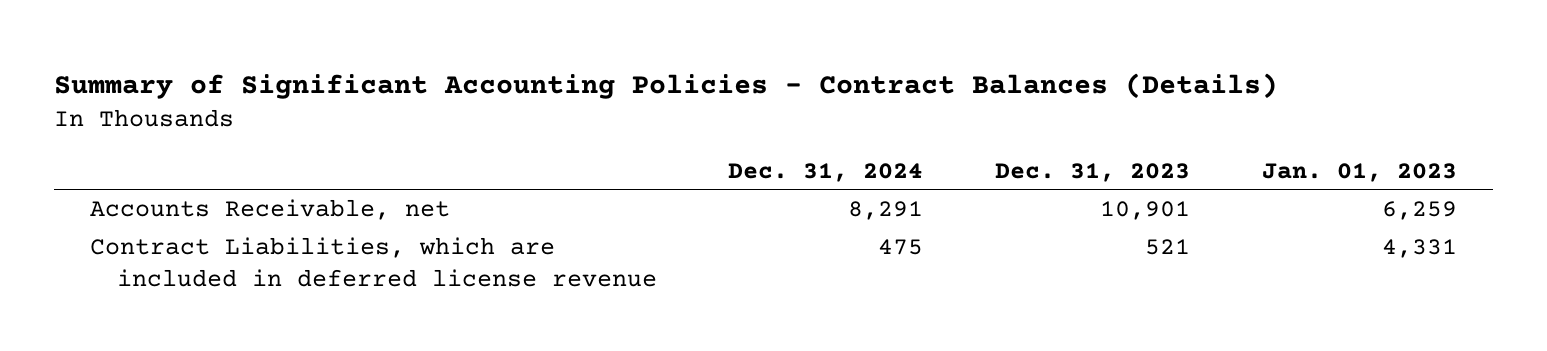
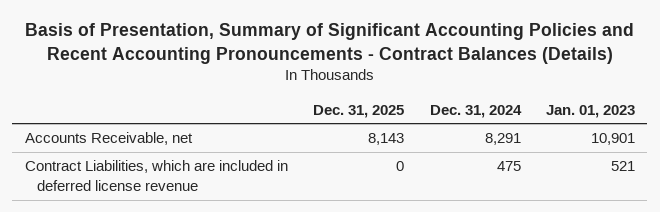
[54,72,1279,99] Summary of Significant Accounting Policies - Contract Balances (Details) -> [24,22,634,64] Basis of Presentation, Summary of Significant Accounting Policies and Recent Accounting Pronouncements - Contract Balances (Details)
[995,162,1191,182] Dec. 31, 2023 -> none
none -> [313,104,405,118] Dec. 31, 2025
[1381,201,1457,221] 6,259 -> [590,133,635,146] 10,901
[1381,239,1457,259] 4,331 -> [610,161,635,172] 521

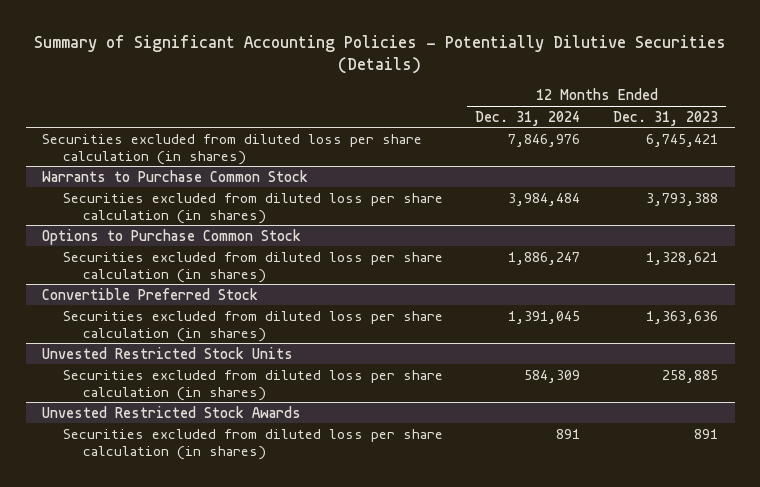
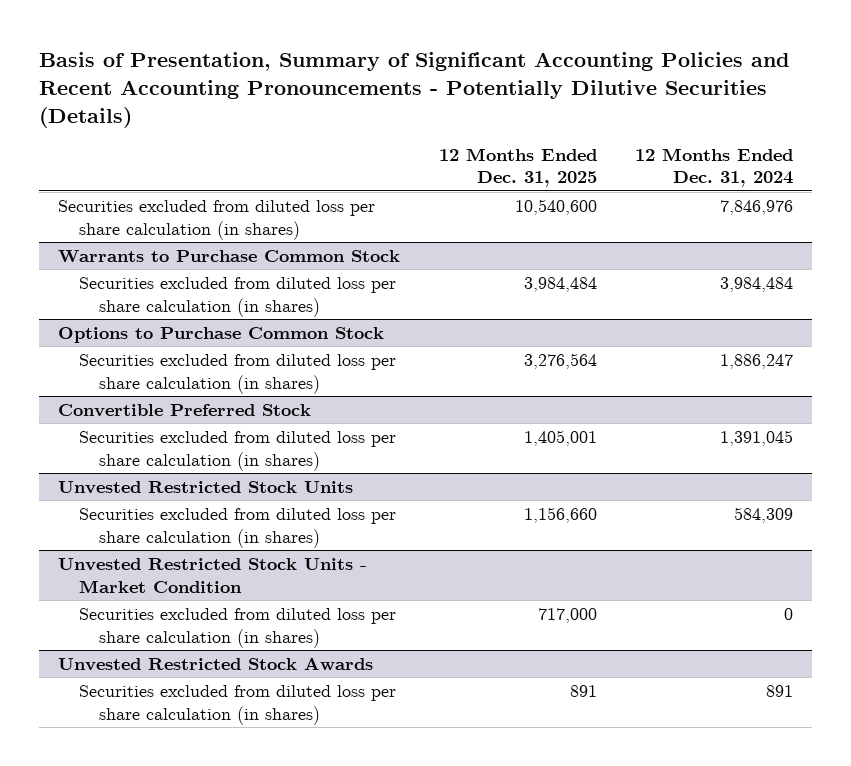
[34,34,727,75] Summary of Significant Accounting Policies - Potentially Dilutive Securities (Details) -> [39,52,790,128] Basis of Presentation, Summary of Significant Accounting Policies and Recent Accounting Pronouncements - Potentially Dilutive Securities (Details)
[613,110,719,126] Dec. 31, 2023 -> none
none -> [438,147,597,188] 12 Months Ended Dec. 31, 2025
none -> [58,557,368,593] Unvested Restricted Stock Units - Market Condition
none -> [78,607,396,648] Securities excluded from diluted loss per share calculation (in shares)

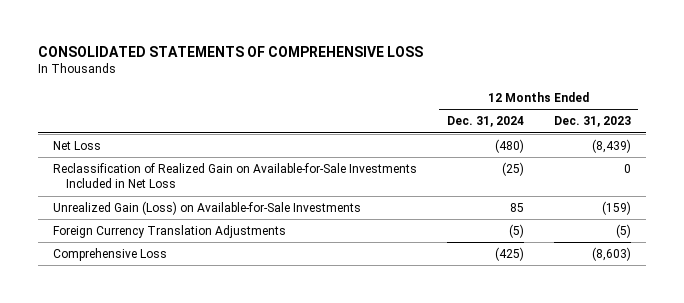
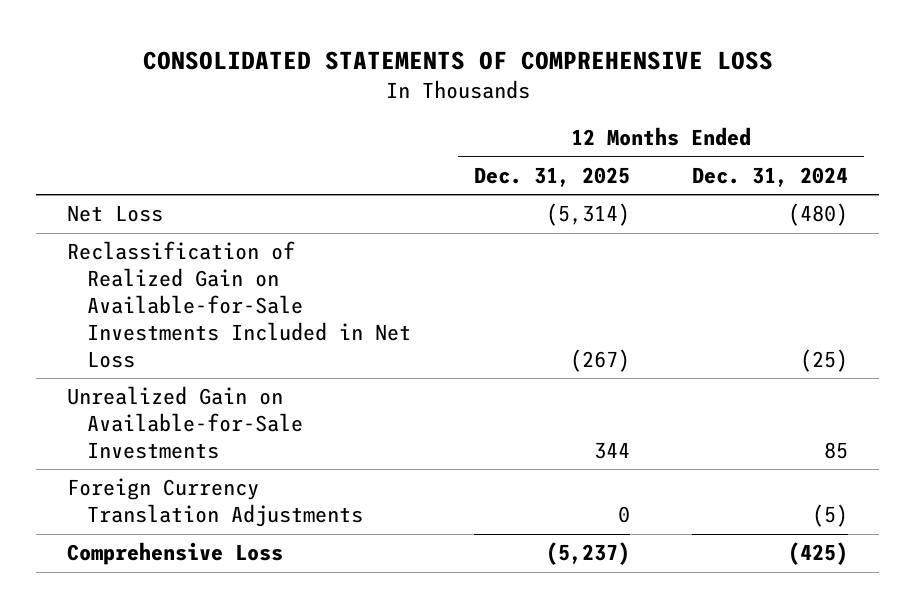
[553,116,631,128] Dec. 31, 2023 -> none
none -> [473,166,630,187] Dec. 31, 2025
[52,201,361,216] Unrealized Gain (Loss) on Available-for-Sale Investments -> [67,386,303,460] Unrealized Gain on Available-for-Sale Investments

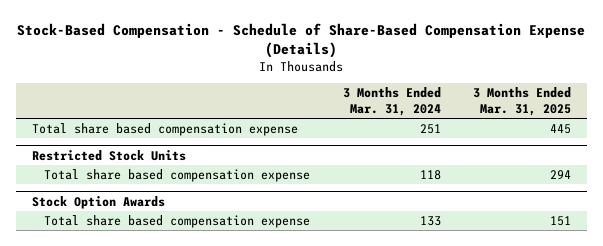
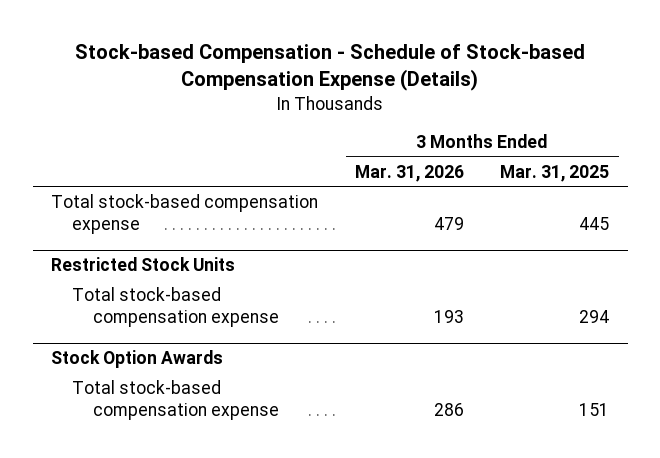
[17,22,586,59] Stock-Based Compensation - Schedule of Share-Based Compensation Expense (Details) -> [75,44,586,92] Stock-based Compensation - Schedule of Stock-based Compensation Expense (Details)
[342,87,441,116] 3 Months Ended Mar. 31, 2024 -> none
none -> [354,164,464,182] Mar. 31, 2026
[31,123,298,137] Total share based compensation expense -> [50,193,318,235] Total stock-based compensation expense
[44,169,311,183] Total share based compensation expense -> [71,286,279,328] Total stock-based compensation expense
[44,215,311,229] Total share based compensation expense -> [71,379,279,421] Total stock-based compensation expense

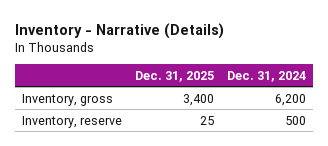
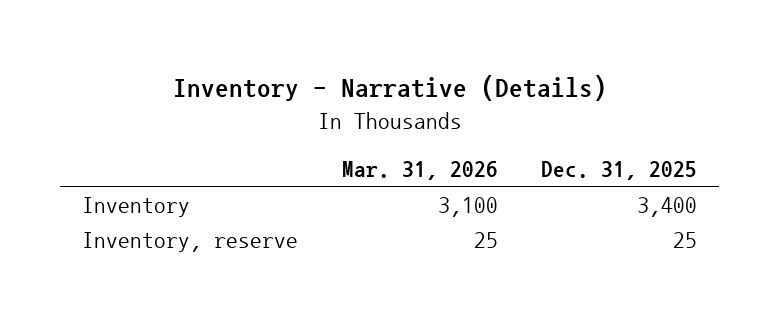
[227,70,307,82] Dec. 31, 2024 -> none
none -> [341,161,498,181] Mar. 31, 2026
[21,93,113,106] Inventory, gross -> [82,197,191,218] Inventory

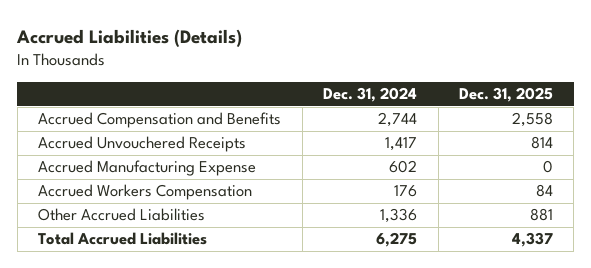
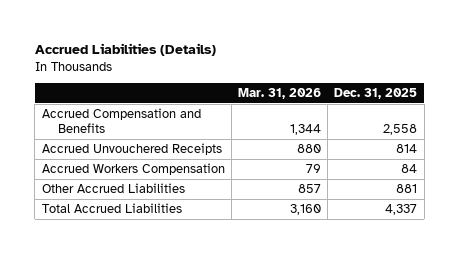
[323,87,418,103] Dec. 31, 2024 -> none
none -> [237,88,321,100] Mar. 31, 2026
[38,160,257,177] Accrued Manufacturing Expense -> none

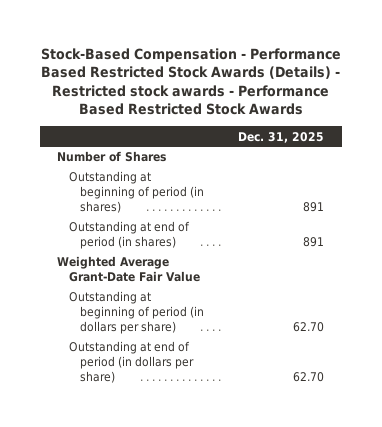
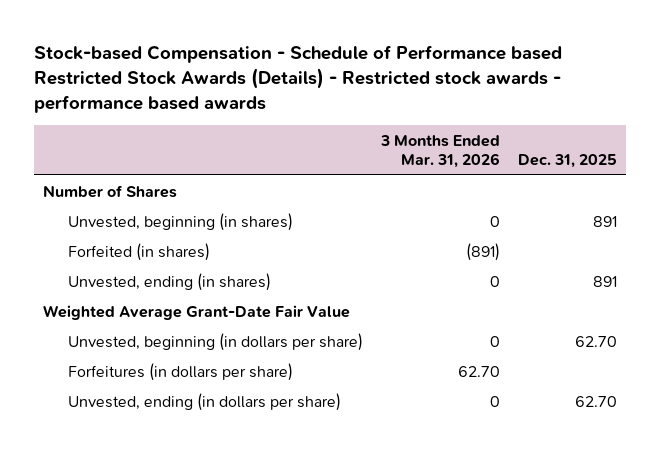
[40,47,341,116] Stock-Based Compensation - Performance Based Restricted Stock Awards (Details) - Restricted stock awards - Performance Based Restricted Stock Awards -> [33,44,562,113] Stock-based Compensation - Schedule of Performance based Restricted Stock Awards (Details) - Restricted stock awards - performance based awards
none -> [379,134,500,169] 3 Months Ended Mar. 31, 2026
[68,171,204,214] Outstanding at beginning of period (in shares) -> [67,212,293,231] Unvested, beginning (in shares)
none -> [67,242,210,261] Forfeited (in shares)
[68,221,190,250] Outstanding at end of period (in shares) -> [67,272,271,291] Unvested, ending (in shares)
[68,291,204,335] Outstanding at beginning of period (in dollars per share) -> [67,332,363,351] Unvested, beginning (in dollars per share)
none -> [67,362,293,381] Forfeitures (in dollars per share)
[68,341,194,384] Outstanding at end of period (in dollars per share) -> [67,392,341,411] Unvested, ending (in dollars per share)

